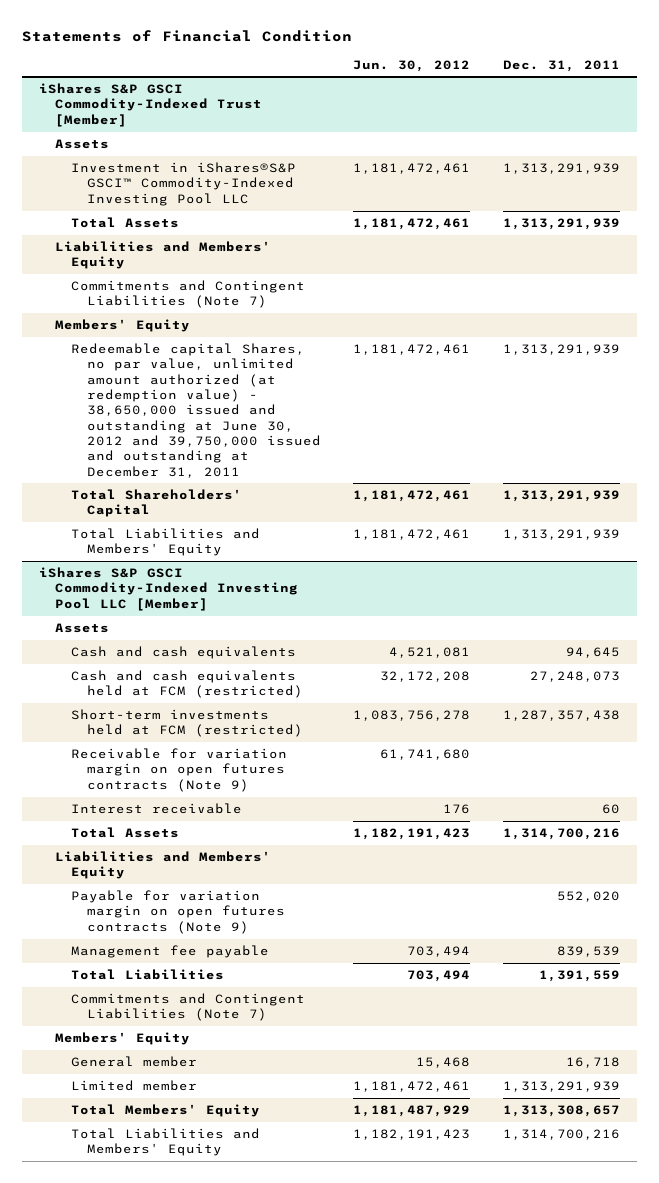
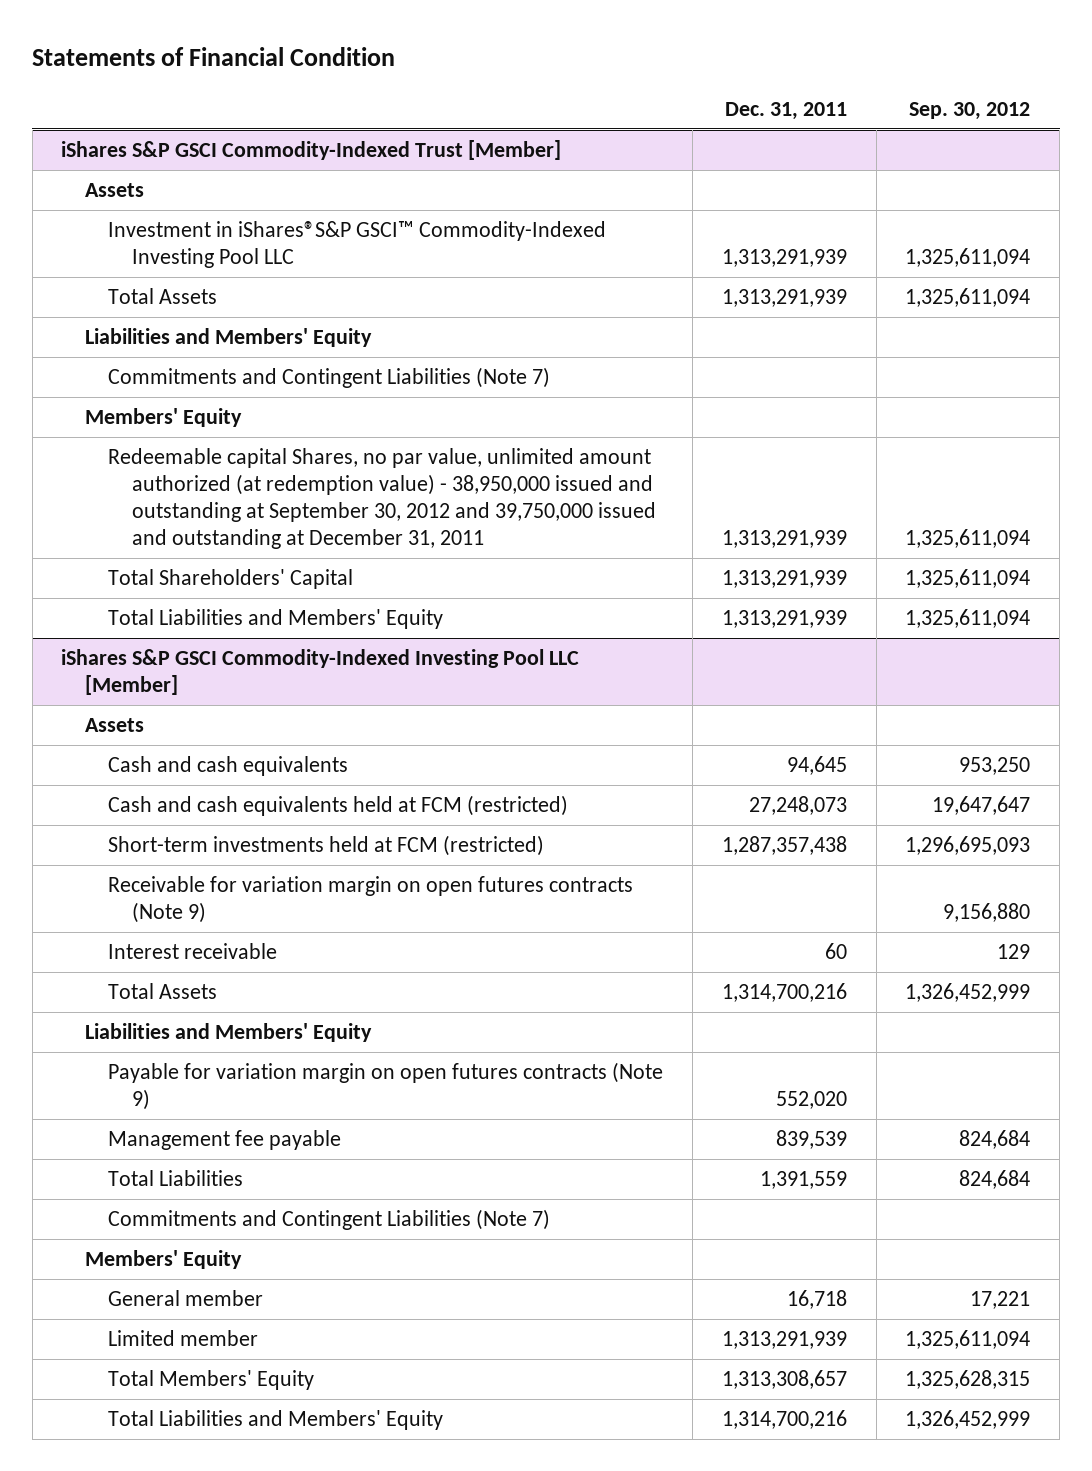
[353,59,471,72] Jun. 30, 2012 -> none
none -> [909,101,1031,120] Sep. 30, 2012
[70,343,321,478] Redeemable capital Shares, no par value, unlimited amount authorized (at redemption value) - 38,650,000 issued and outstanding at June 30, 2012 and 39,750,000 issued and outstanding at December 31, 2011 -> [108,448,656,549] Redeemable capital Shares, no par value, unlimited amount authorized (at redemption value) - 38,950,000 issued and outstanding at September 30, 2012 and 39,750,000 issued and outstanding at December 31, 2011

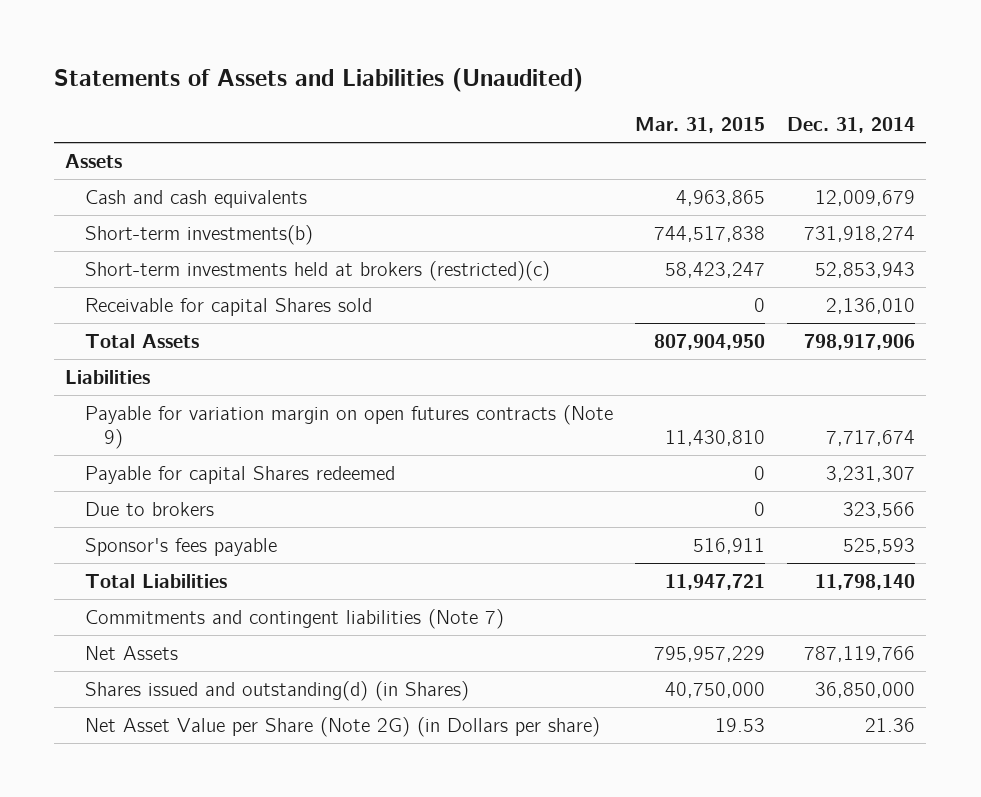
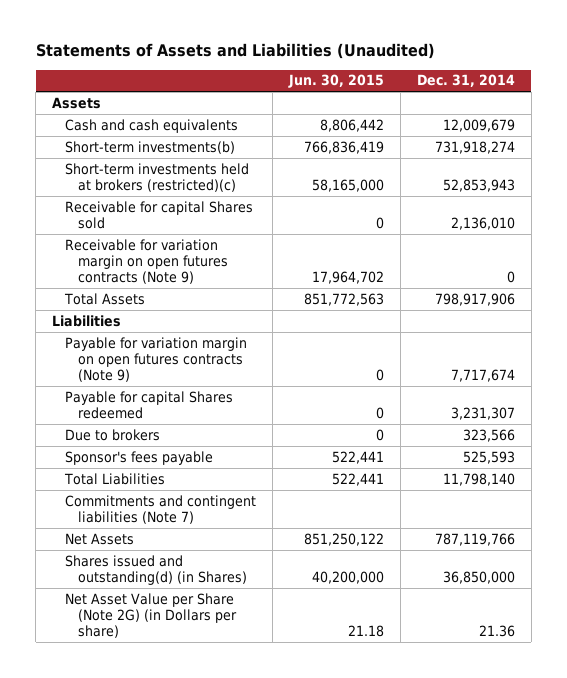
[635,117,766,134] Mar. 31, 2015 -> none
none -> [287,74,384,89] Jun. 30, 2015
none -> [64,238,228,285] Receivable for variation margin on open futures contracts (Note 9)

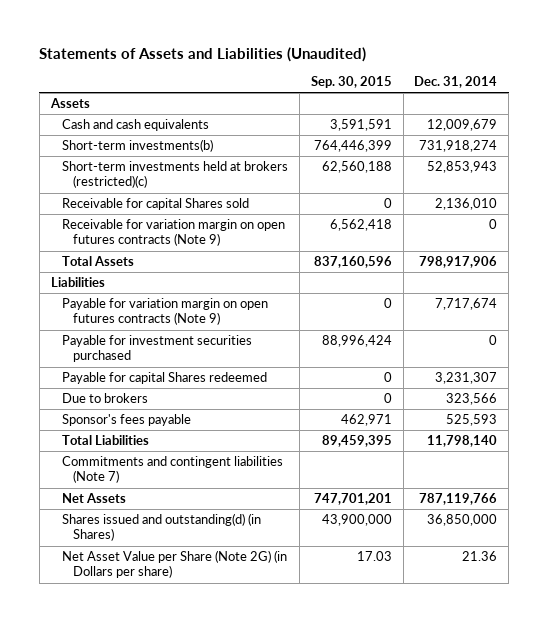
[287,74,384,89] Jun. 30, 2015 -> none
none -> [310,76,392,89] Sep. 30, 2015
none -> [61,335,252,363] Payable for investment securities purchased

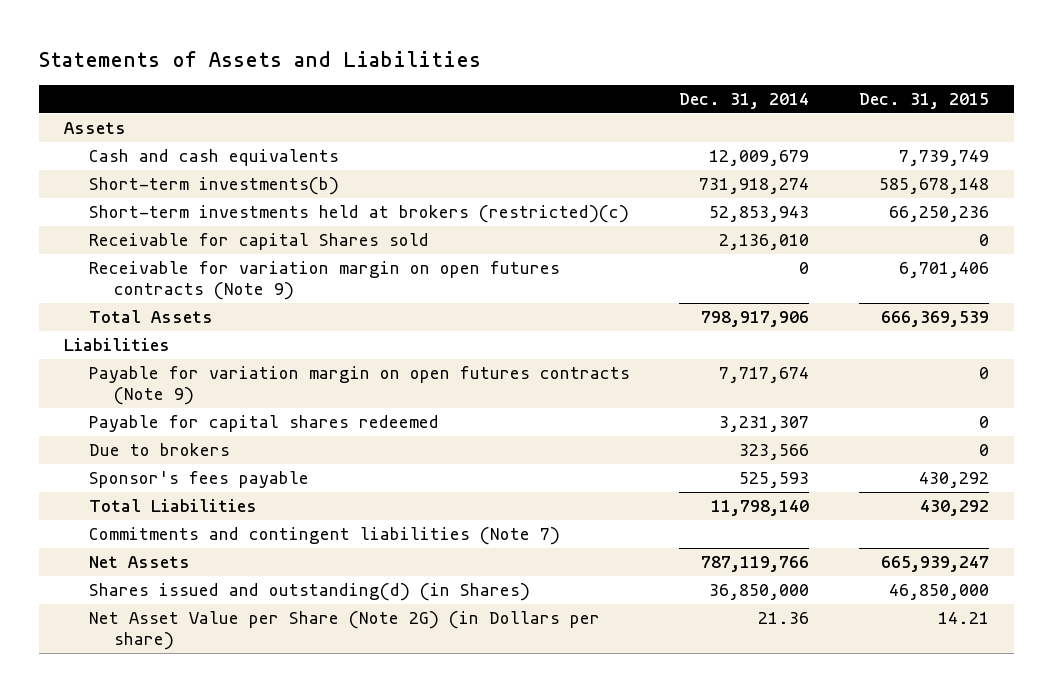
[39,46,367,62] Statements of Assets and Liabilities (Unaudited) -> [38,50,481,67] Statements of Assets and Liabilities
[310,76,392,89] Sep. 30, 2015 -> none
none -> [858,92,989,109] Dec. 31, 2015
[61,335,252,363] Payable for investment securities purchased -> none
[61,372,267,385] Payable for capital Shares redeemed -> [88,415,439,433] Payable for capital shares redeemed

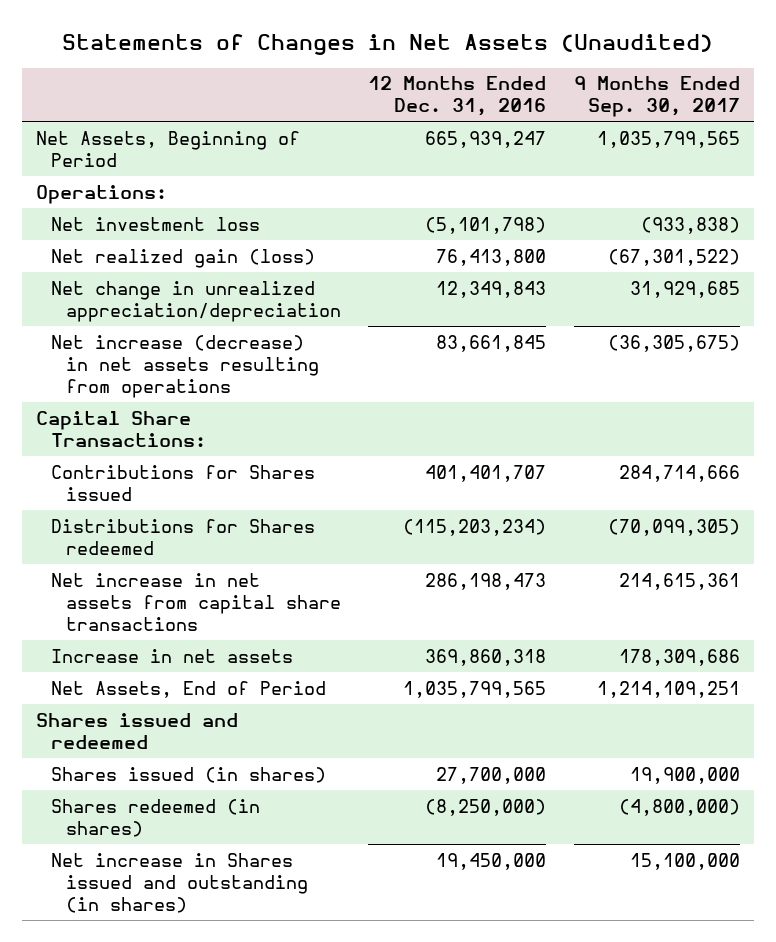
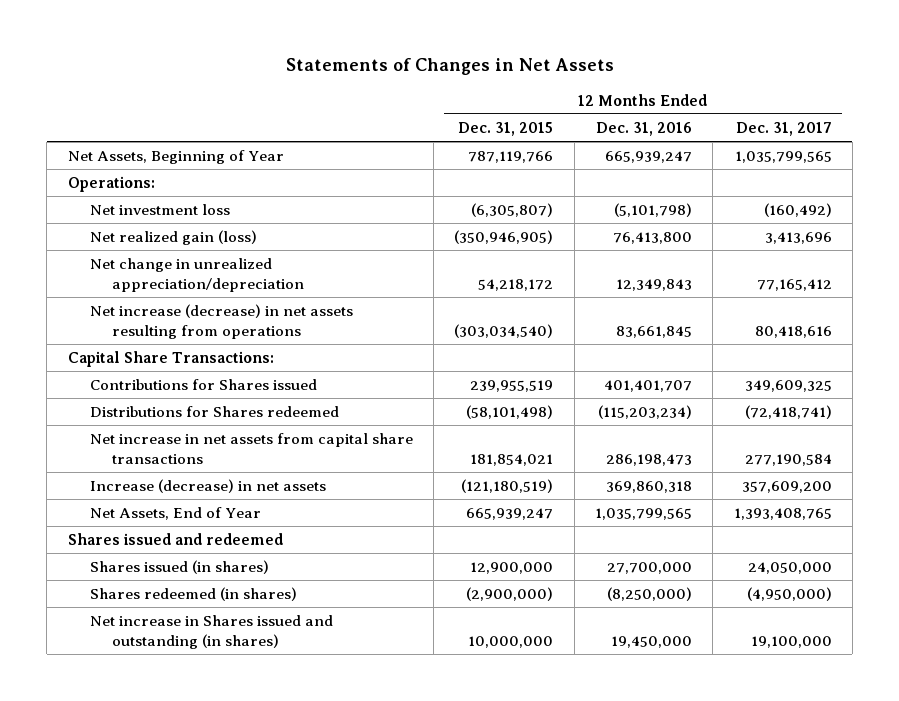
[61,33,713,55] Statements of Changes in Net Assets (Unaudited) -> [285,58,614,76] Statements of Changes in Net Assets
[573,76,740,118] 9 Months Ended Sep. 30, 2017 -> none
none -> [458,121,554,136] Dec. 31, 2015
none -> [735,121,832,136] Dec. 31, 2017
[35,130,300,167] Net Assets, Beginning of Period -> [67,149,284,164] Net Assets, Beginning of Year
[50,648,293,663] Increase in net assets -> [89,478,326,493] Increase (decrease) in net assets
[50,680,326,698] Net Assets, End of Period -> [89,506,261,520] Net Assets, End of Year

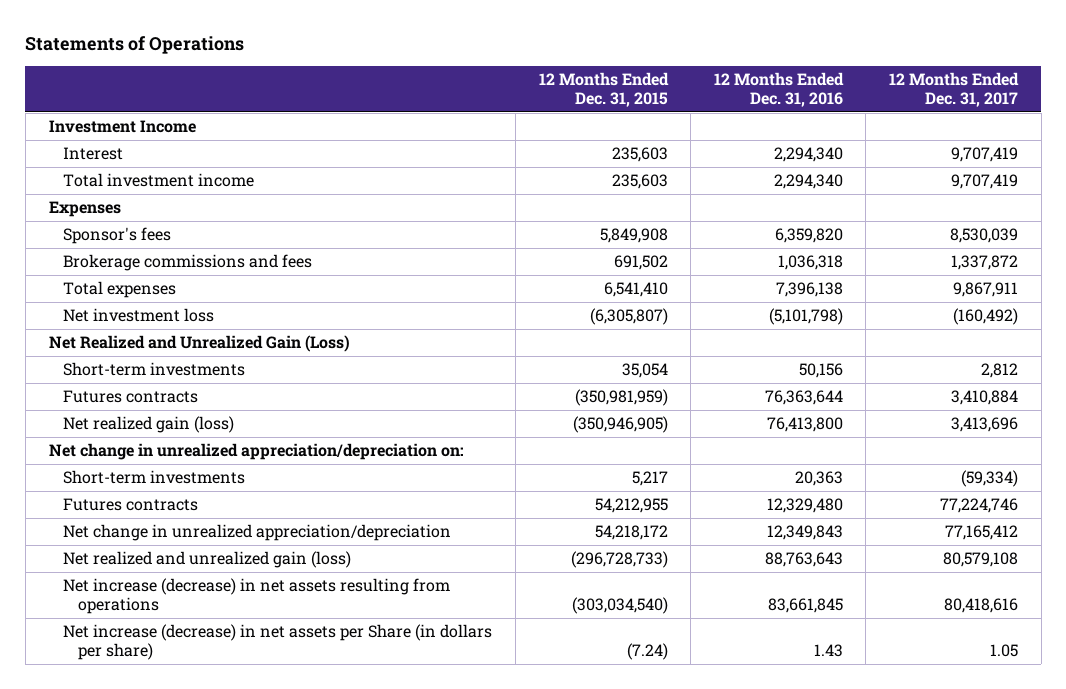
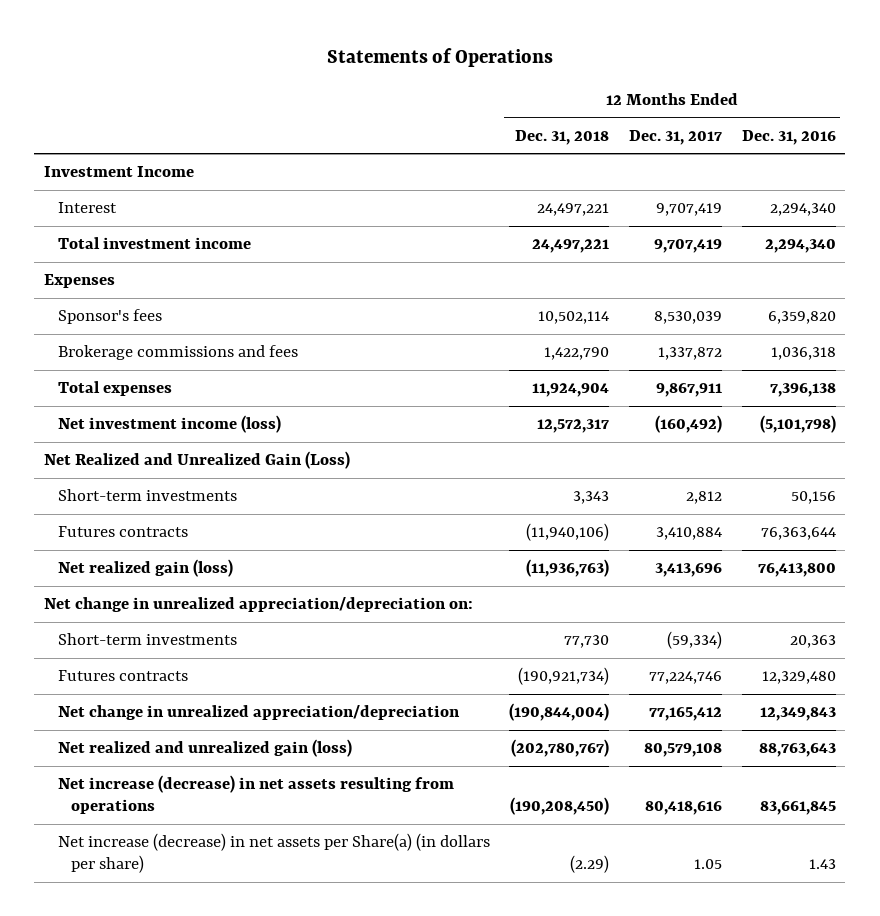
[538,71,669,108] 12 Months Ended Dec. 31, 2015 -> none
none -> [515,129,610,145] Dec. 31, 2018
[63,308,215,323] Net investment loss -> [57,415,281,434] Net investment income (loss)
[63,624,493,661] Net increase (decrease) in net assets per Share (in dollars per share) -> [57,833,490,874] Net increase (decrease) in net assets per Share(a) (in dollars per share)

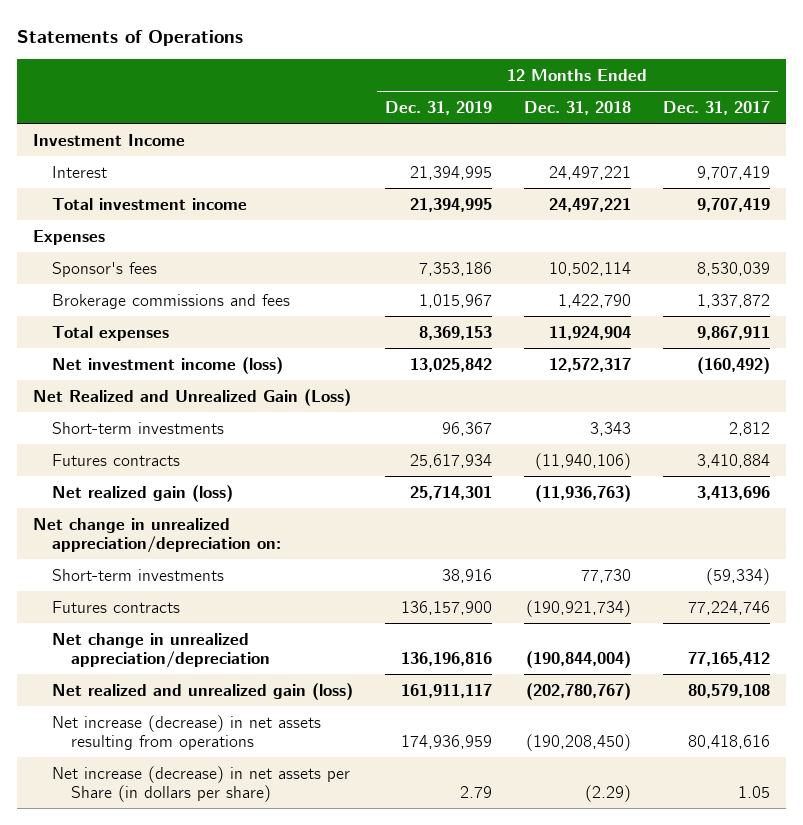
[741,129,836,145] Dec. 31, 2016 -> none
none -> [385,100,493,115] Dec. 31, 2019
[57,833,490,874] Net increase (decrease) in net assets per Share(a) (in dollars per share) -> [52,765,351,802] Net increase (decrease) in net assets per Share (in dollars per share)

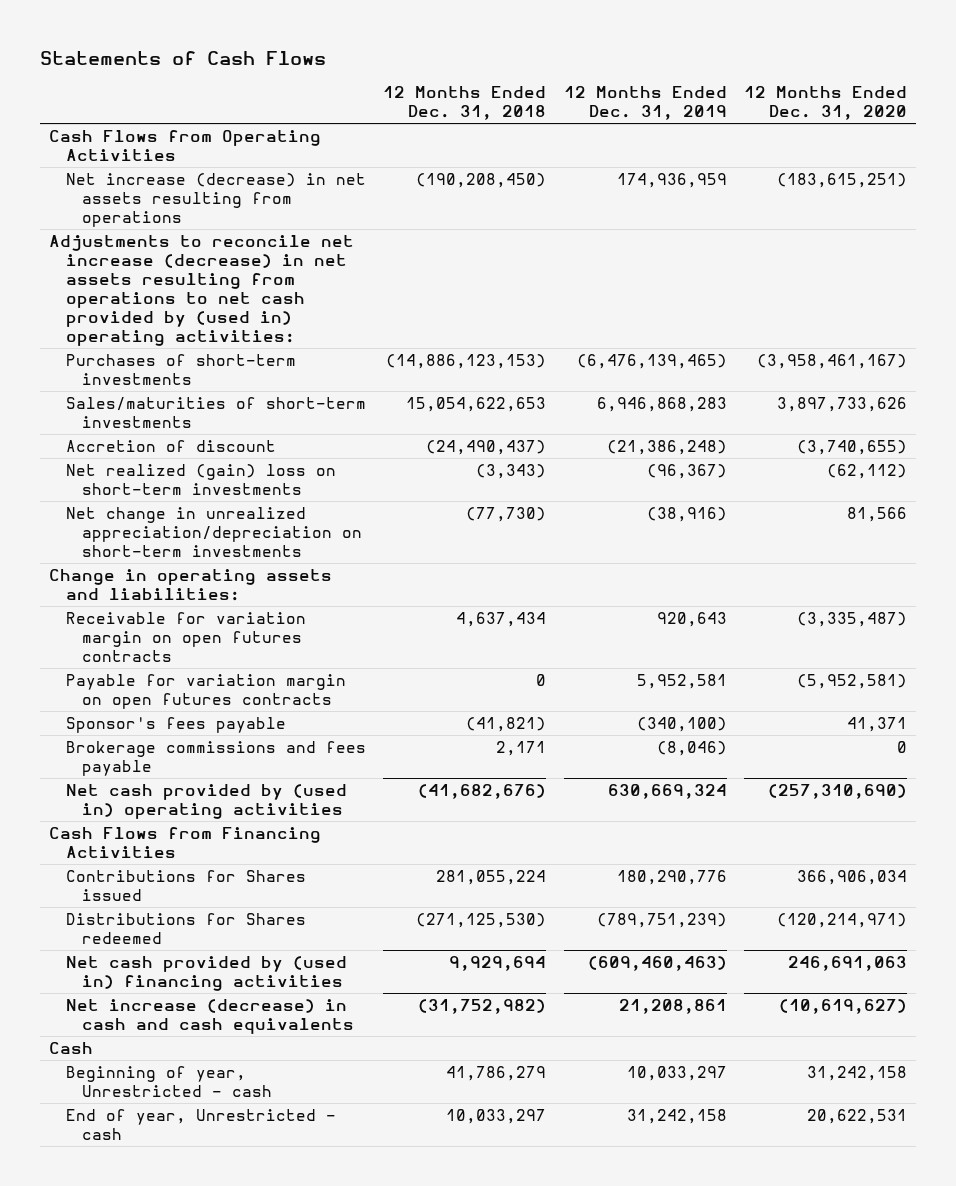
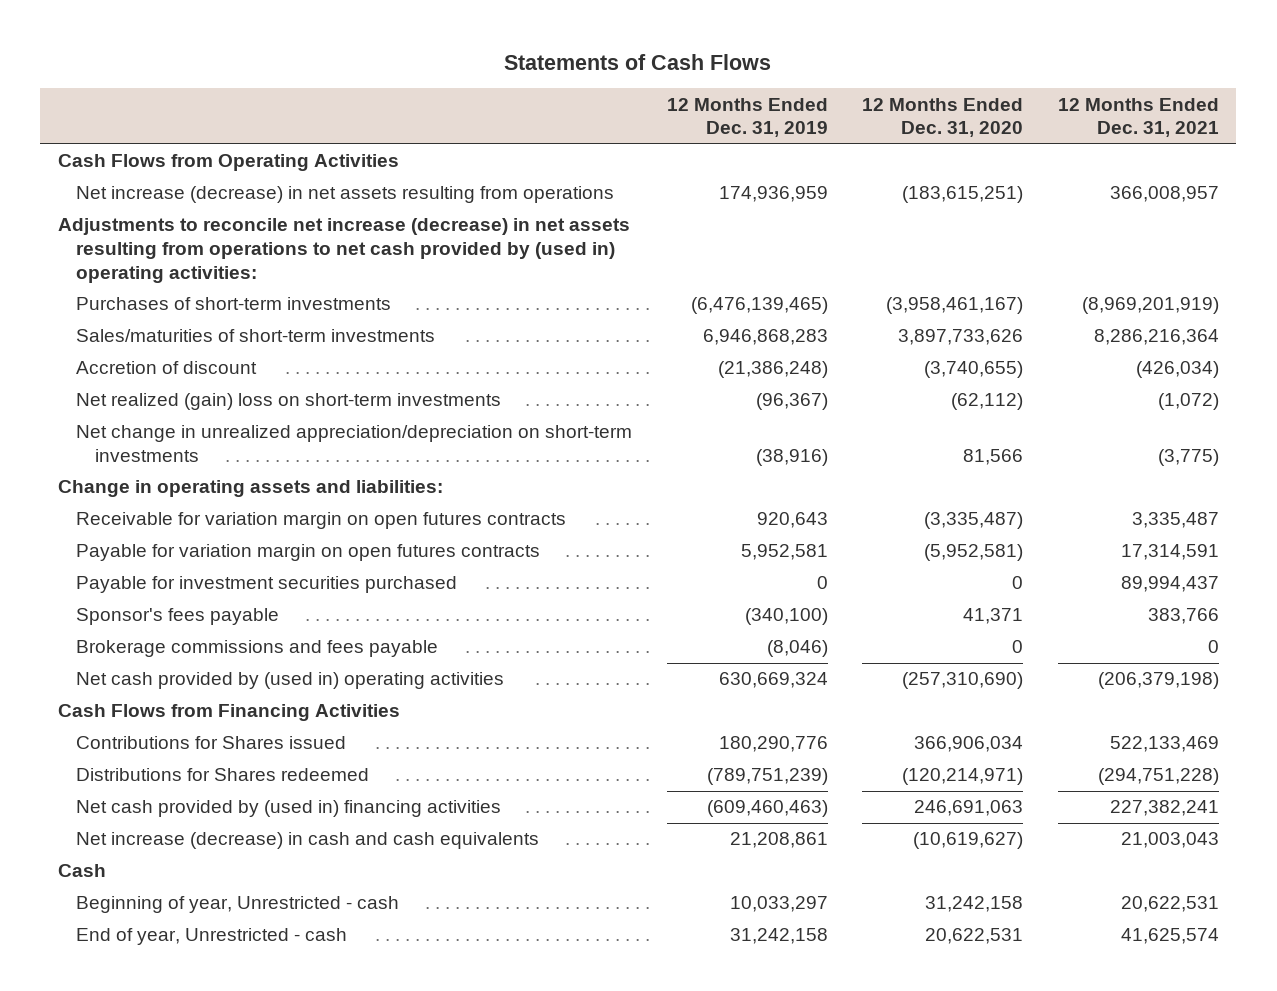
[383,86,547,121] 12 Months Ended Dec. 31, 2018 -> none
none -> [1057,97,1219,138] 12 Months Ended Dec. 31, 2021
none -> [76,576,458,594] Payable for investment securities purchased

